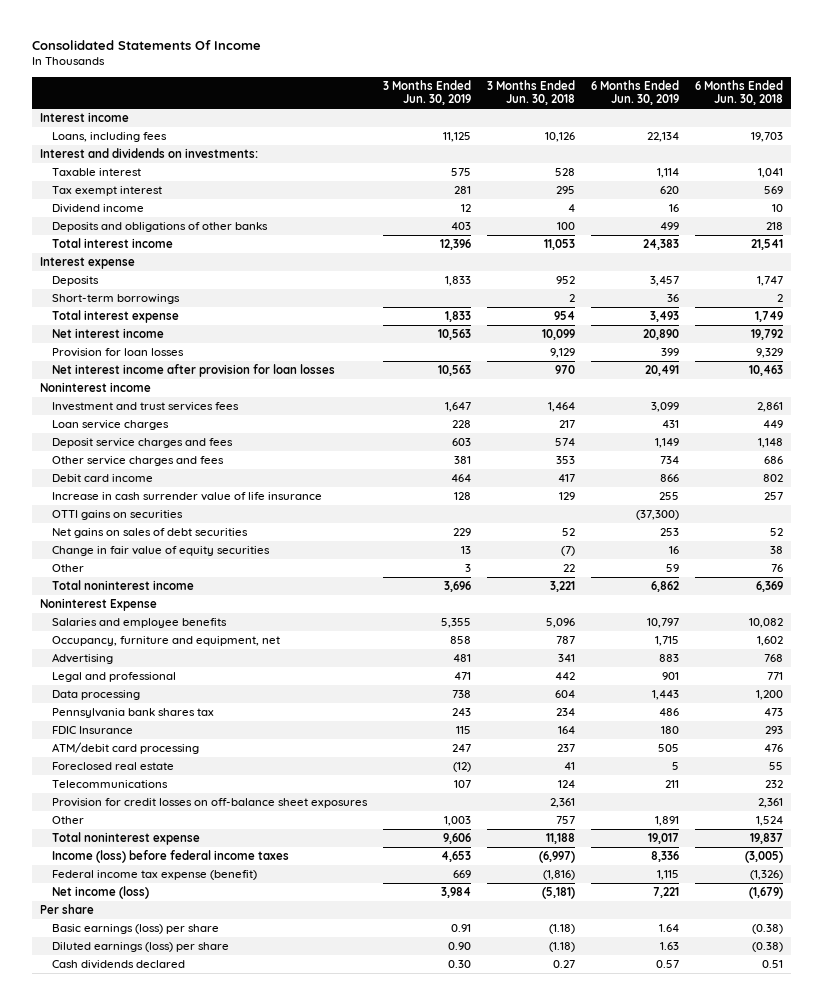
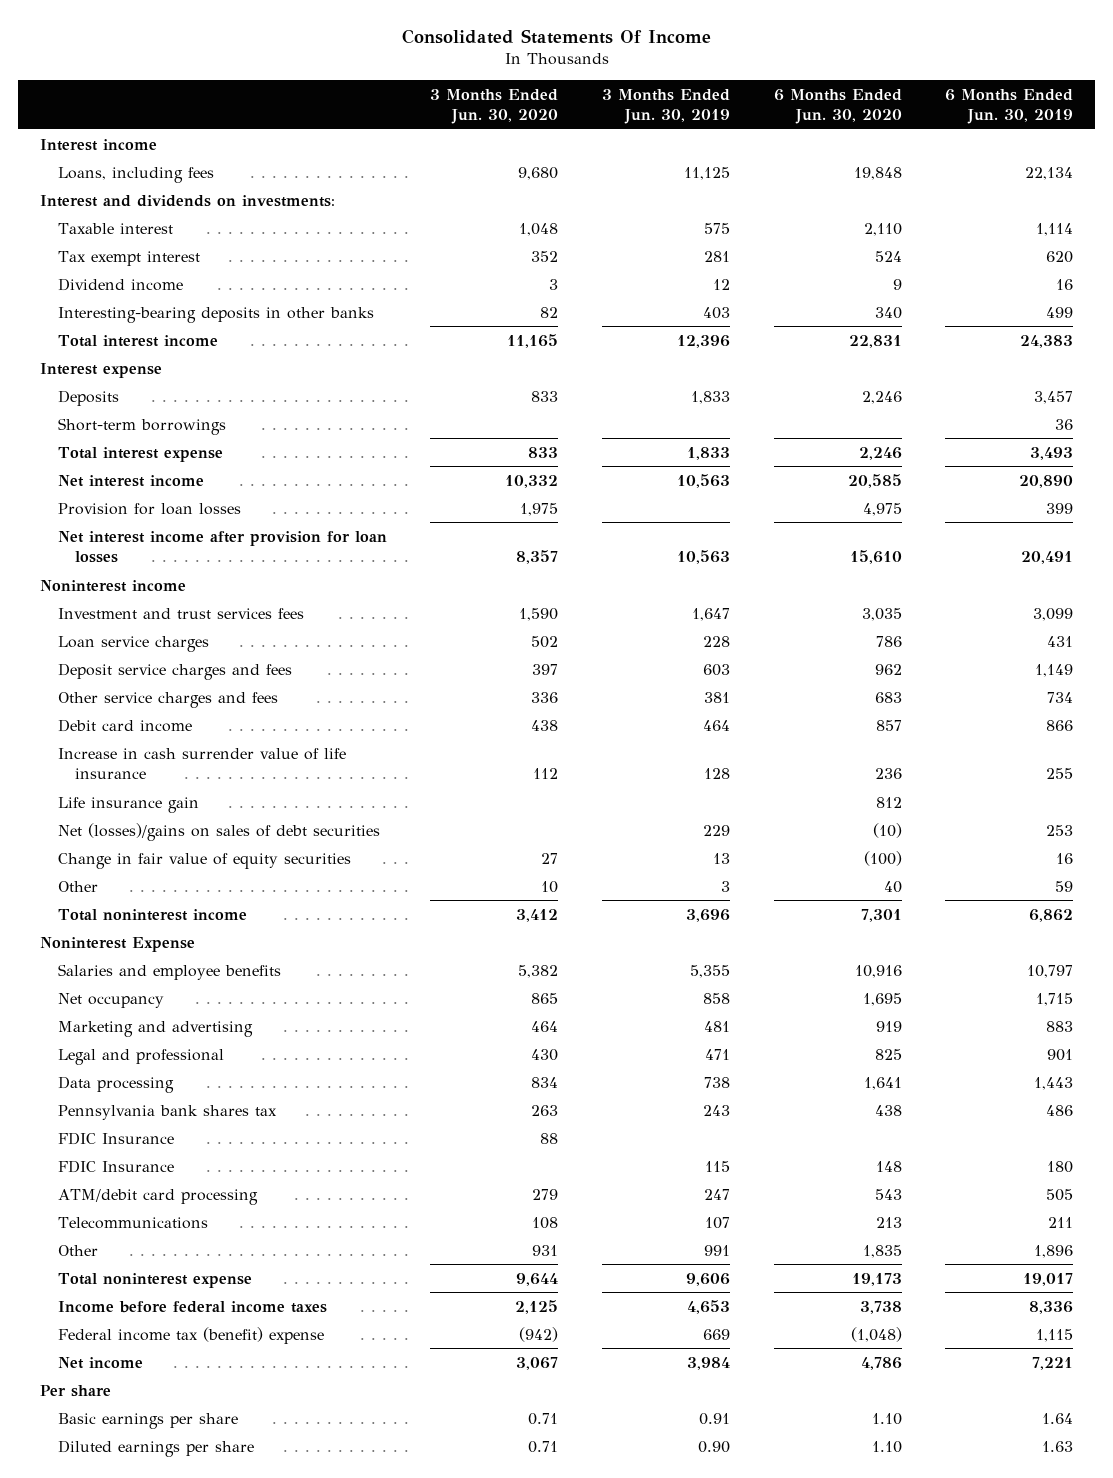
[486,79,575,106] 3 Months Ended Jun. 30, 2018 -> none
[695,79,784,106] 6 Months Ended Jun. 30, 2018 -> none
none -> [430,88,559,124] 3 Months Ended Jun. 30, 2020
none -> [773,88,902,124] 6 Months Ended Jun. 30, 2020
[51,222,268,233] Deposits and obligations of other banks -> [57,306,374,323] Interesting-bearing deposits in other banks
[51,510,183,521] OTTI gains on securities -> none
none -> [57,796,199,813] Life insurance gain
[51,528,248,539] Net gains on sales of debt securities -> [57,822,380,841] Net (losses)/gains on sales of debt securities
[51,636,280,647] Occupancy, furniture and equipment, net -> [57,992,164,1008] Net occupancy
[51,653,113,665] Advertising -> [57,1020,253,1037] Marketing and advertising
none -> [57,1131,174,1145] FDIC Insurance
[51,762,174,771] Foreclosed real estate -> none
[51,798,368,809] Provision for credit losses on off-balance sheet exposures -> none
[443,816,471,827] 1,003 -> [704,1244,731,1256] 991
[655,816,680,827] 1,891 -> [1034,1244,1074,1258] 1,896
[51,850,289,864] Income (loss) before federal income taxes -> [57,1300,327,1313] Income before federal income taxes
[51,870,257,881] Federal income tax expense (benefit) -> [57,1326,324,1344] Federal income tax (benefit) expense
[51,886,149,900] Net income (loss) -> [57,1356,143,1369] Net income
[51,960,185,970] Cash dividends declared -> none
[51,924,219,935] Basic earnings (loss) per share -> [57,1412,238,1429] Basic earnings per share
[51,942,229,953] Diluted earnings (loss) per share -> [57,1439,254,1457] Diluted earnings per share

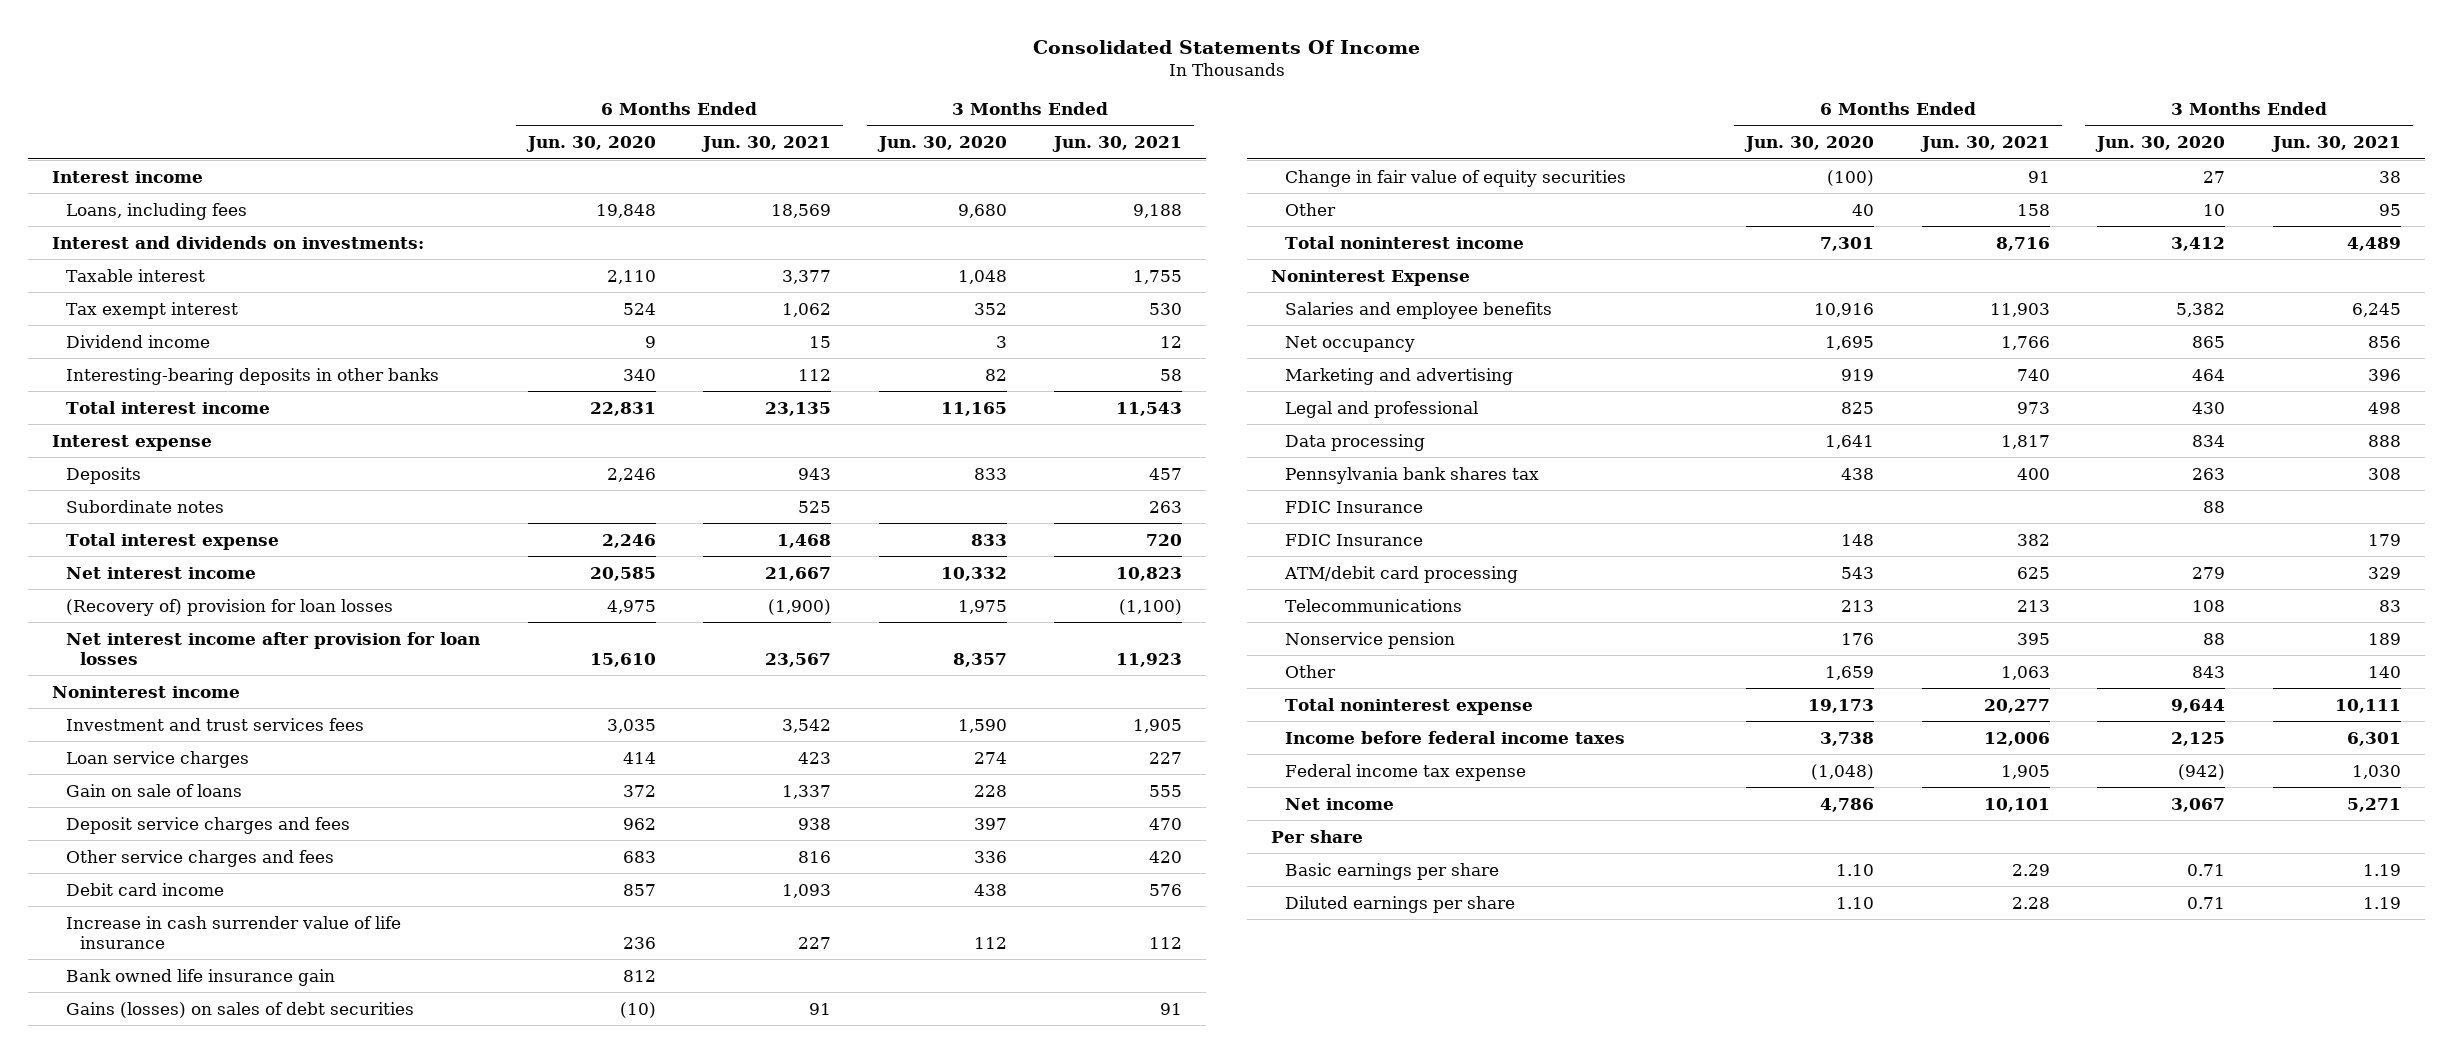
[602,88,731,124] 3 Months Ended Jun. 30, 2019 -> none
[945,88,1074,124] 6 Months Ended Jun. 30, 2019 -> none
none -> [701,136,832,153] Jun. 30, 2021
none -> [1052,136,1183,153] Jun. 30, 2021
[57,417,226,435] Short-term borrowings -> none
none -> [65,499,224,513] Subordinate notes
[57,502,241,515] Provision for loan losses -> [65,598,393,616] (Recovery of) provision for loan losses
[531,635,559,648] 502 -> [973,751,1007,764] 274
[875,635,902,647] 786 -> [622,751,656,764] 414
none -> [65,783,242,797] Gain on sale of loans
[57,796,199,813] Life insurance gain -> [65,968,335,986] Bank owned life insurance gain
[57,822,380,841] Net (losses)/gains on sales of debt securities -> [65,1001,414,1018] Gains (losses) on sales of debt securities
none -> [1284,631,1455,649] Nonservice pension
[532,1244,559,1256] 931 -> [2192,665,2226,678] 843
[862,1244,902,1258] 1,835 -> [1825,665,1875,680] 1,659
[57,1326,324,1344] Federal income tax (benefit) expense -> [1284,763,1526,781] Federal income tax expense

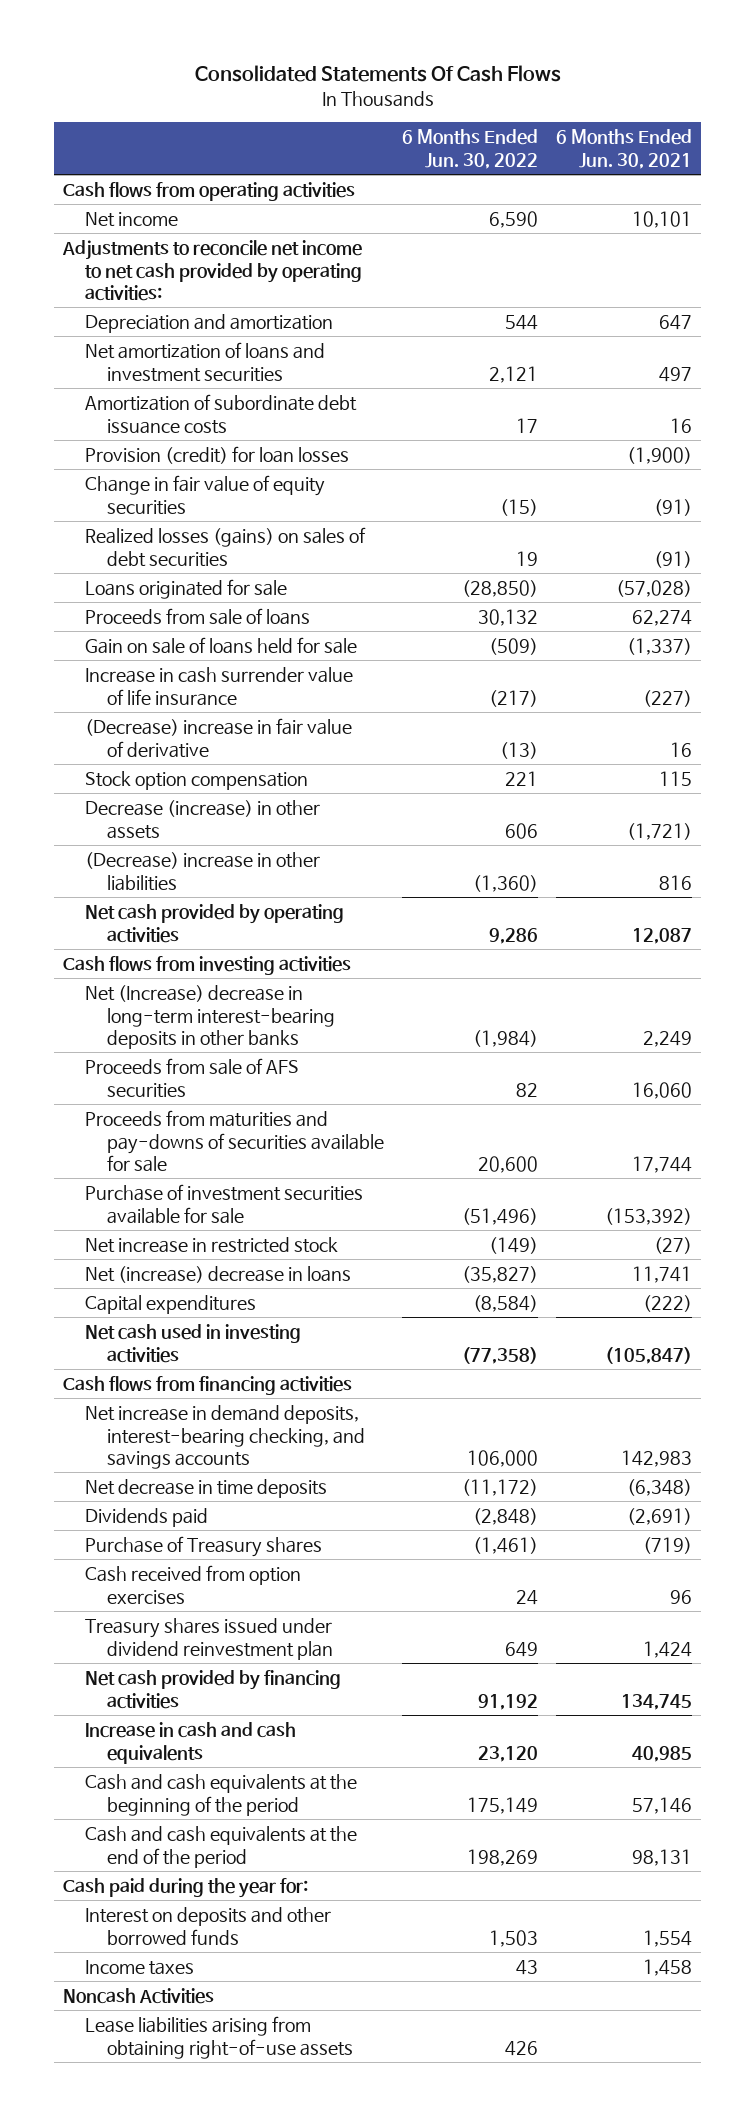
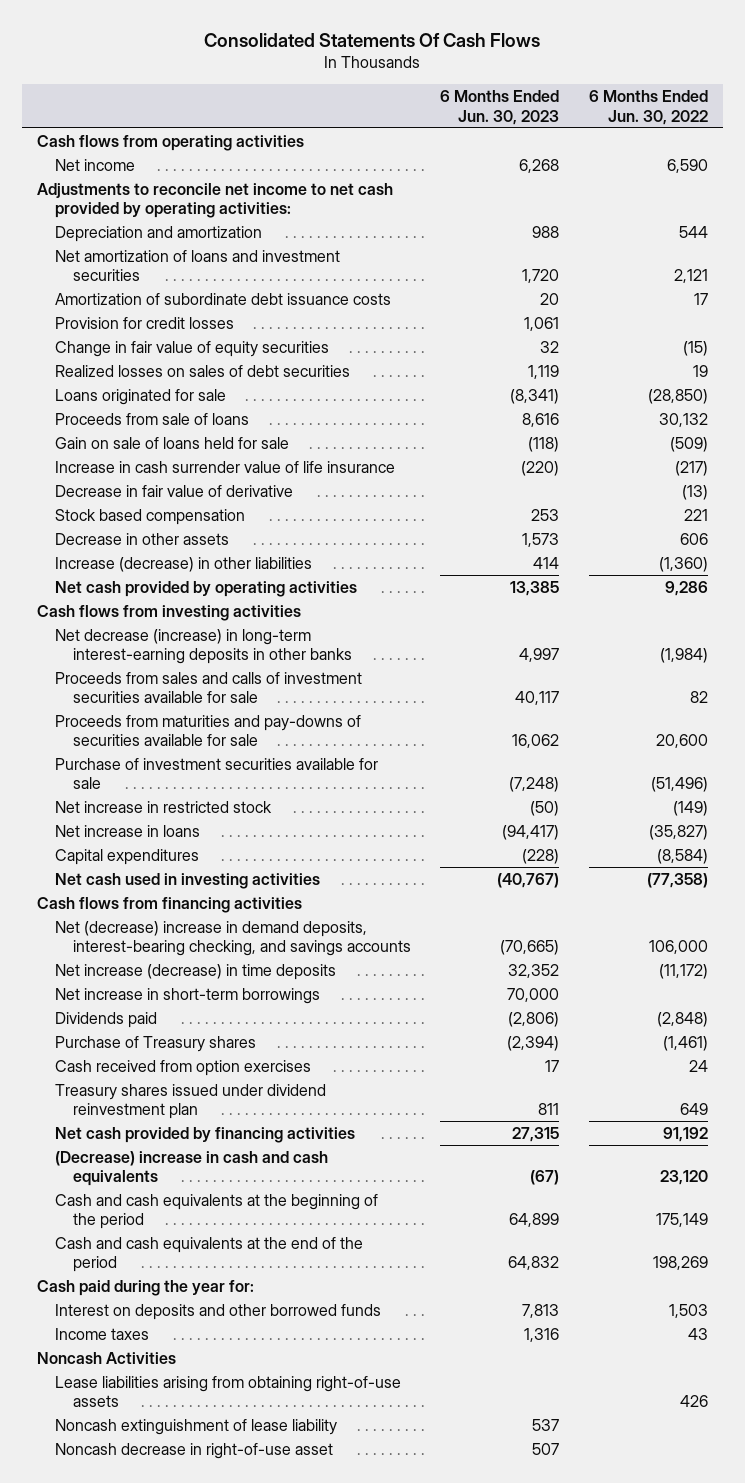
[556,129,693,170] 6 Months Ended Jun. 30, 2021 -> none
none -> [440,90,560,125] 6 Months Ended Jun. 30, 2023
[84,445,349,464] Provision (credit) for loan losses -> [54,316,234,329] Provision for credit losses
[84,526,366,567] Realized losses (gains) on sales of debt securities -> [54,364,350,377] Realized losses on sales of debt securities
[84,717,352,758] (Decrease) increase in fair value of derivative -> [54,484,293,497] Decrease in fair value of derivative
[84,770,308,790] Stock option compensation -> [54,508,245,525] Stock based compensation
[84,799,320,839] Decrease (increase) in other assets -> [54,532,229,545] Decrease in other assets
[84,851,320,891] (Decrease) increase in other liabilities -> [54,556,312,572] Increase (decrease) in other liabilities
[84,984,335,1050] Net (Increase) decrease in long-term interest-bearing deposits in other banks -> [54,628,352,665] Net decrease (increase) in long-term interest-earning deposits in other banks
[84,1057,299,1098] Proceeds from sale of AFS securities -> [54,671,362,704] Proceeds from sales and calls of investment securities available for sale
[84,1265,351,1283] Net (increase) decrease in loans -> [54,824,200,837] Net increase in loans
[84,1404,365,1470] Net increase in demand deposits, interest-bearing checking, and savings accounts -> [54,920,411,957] Net (decrease) increase in demand deposits, interest-bearing checking, and savings accounts
[84,1478,327,1498] Net decrease in time deposits -> [54,963,336,980] Net increase (decrease) in time deposits
none -> [54,987,320,1004] Net increase in short-term borrowings
[84,1721,296,1764] Increase in cash and cash equivalents -> [54,1150,328,1187] (Decrease) increase in cash and cash equivalents
none -> [54,1418,337,1435] Noncash extinguishment of lease liability
none -> [54,1442,333,1459] Noncash decrease in right-of-use asset

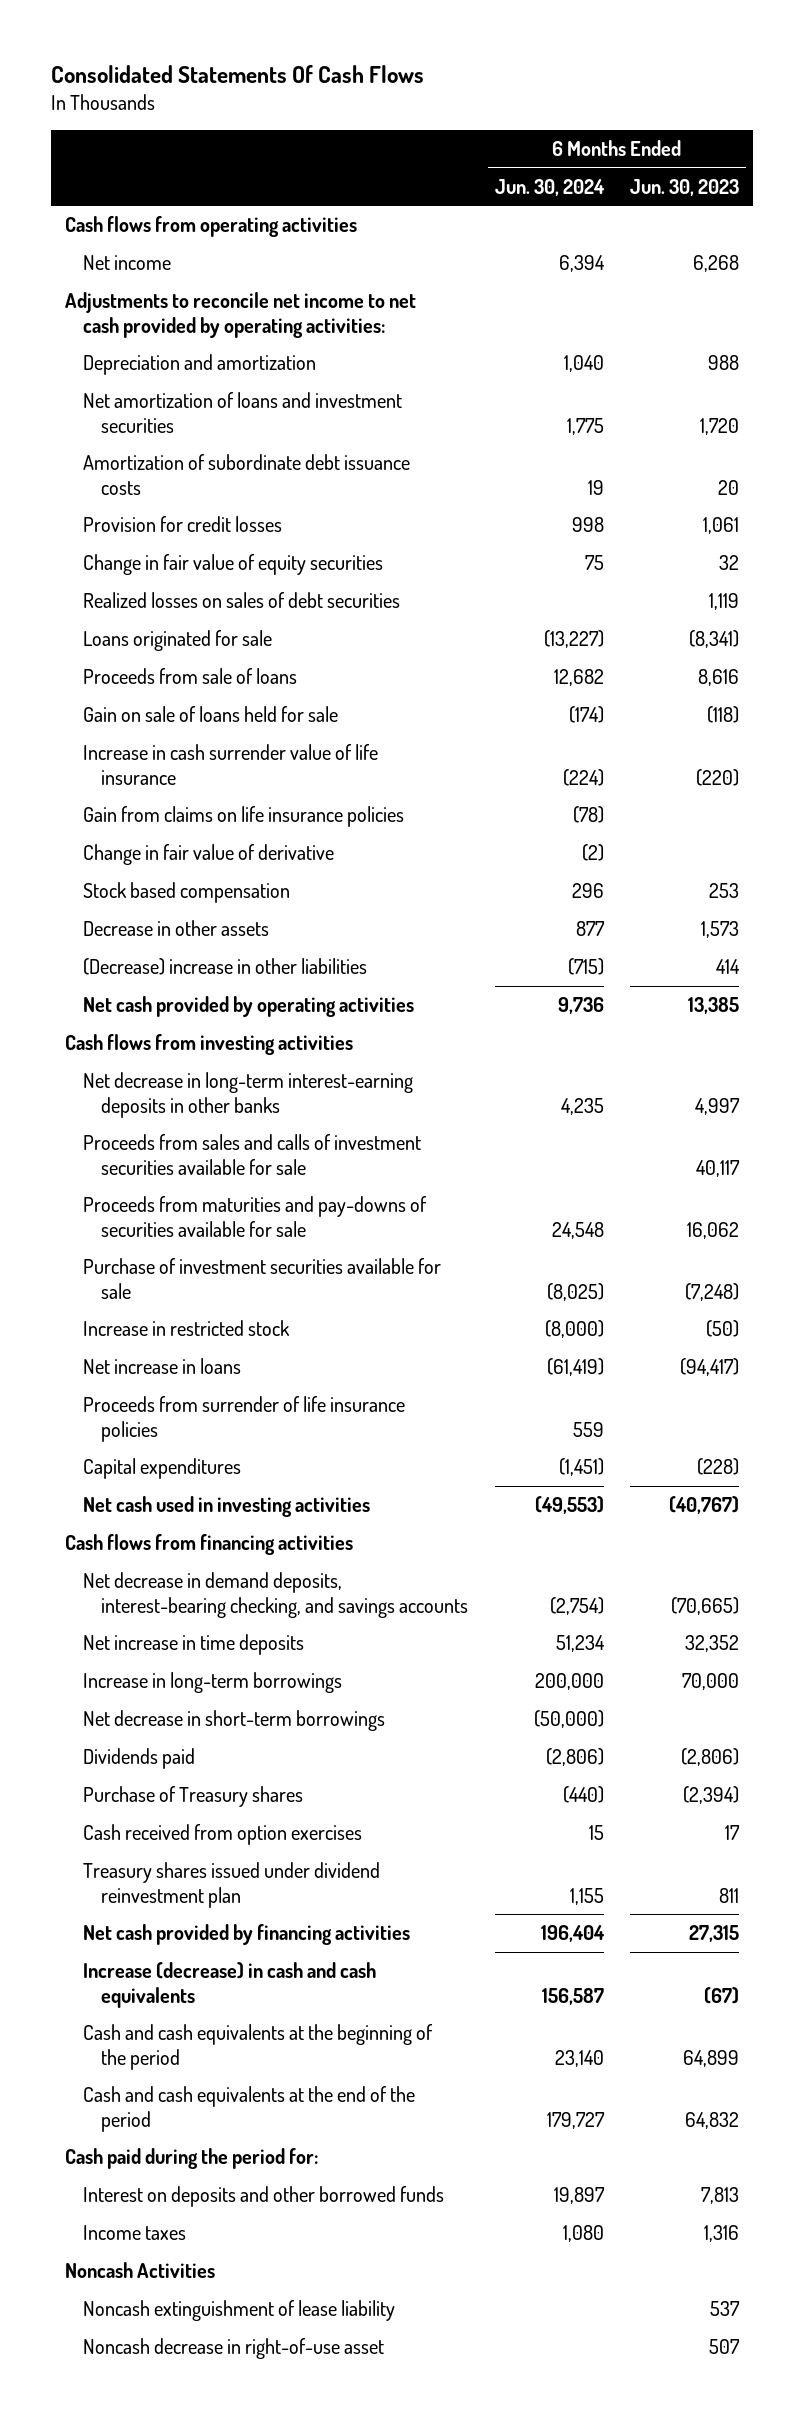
[589,90,709,125] 6 Months Ended Jun. 30, 2022 -> none
none -> [494,178,605,196] Jun. 30, 2024
none -> [83,806,405,828] Gain from claims on life insurance policies
[54,484,293,497] Decrease in fair value of derivative -> [83,844,335,866] Change in fair value of derivative
[54,556,312,572] Increase (decrease) in other liabilities -> [83,958,368,976] (Decrease) increase in other liabilities
[54,628,352,665] Net decrease (increase) in long-term interest-earning deposits in other banks -> [83,1072,414,1118] Net decrease in long-term interest-earning deposits in other banks
[54,800,272,813] Net increase in restricted stock -> [83,1320,291,1337] Increase in restricted stock
none -> [83,1396,406,1442] Proceeds from surrender of life insurance policies
[54,920,411,957] Net (decrease) increase in demand deposits, interest-bearing checking, and savings accounts -> [83,1572,469,1618] Net decrease in demand deposits, interest-bearing checking, and savings accounts
[54,963,336,980] Net increase (decrease) in time deposits -> [83,1634,305,1656] Net increase in time deposits
[54,987,320,1004] Net increase in short-term borrowings -> [83,1672,343,1694] Increase in long-term borrowings
none -> [83,1710,386,1732] Net decrease in short-term borrowings
[54,1150,328,1187] (Decrease) increase in cash and cash equivalents -> [83,1962,377,2008] Increase (decrease) in cash and cash equivalents
[36,1279,254,1296] Cash paid during the year for: -> [64,2148,318,2170] Cash paid during the period for:
[54,1375,401,1408] Lease liabilities arising from obtaining right-of-use assets -> none

